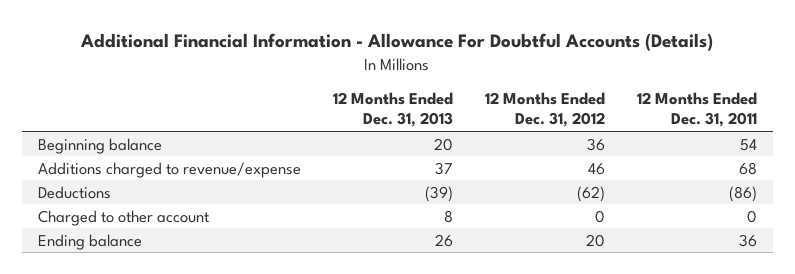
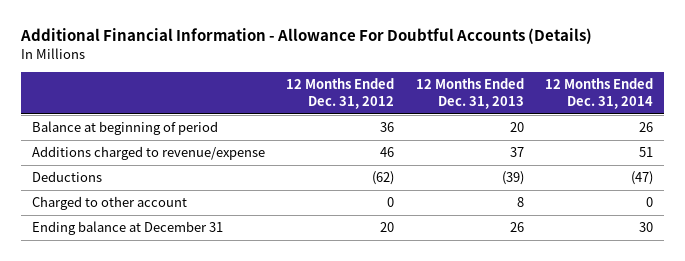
[637,91,758,128] 12 Months Ended Dec. 31, 2011 -> none
none -> [545,78,654,109] 12 Months Ended Dec. 31, 2014
[37,137,162,154] Beginning balance -> [31,121,218,136] Balance at beginning of period
[37,233,142,250] Ending balance -> [31,221,223,236] Ending balance at December 31

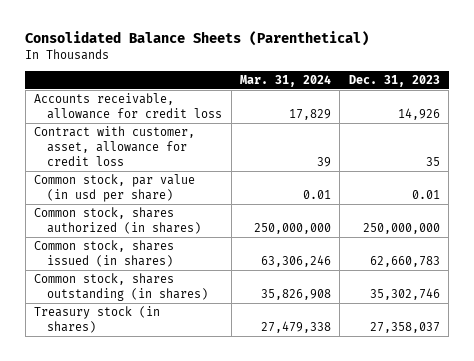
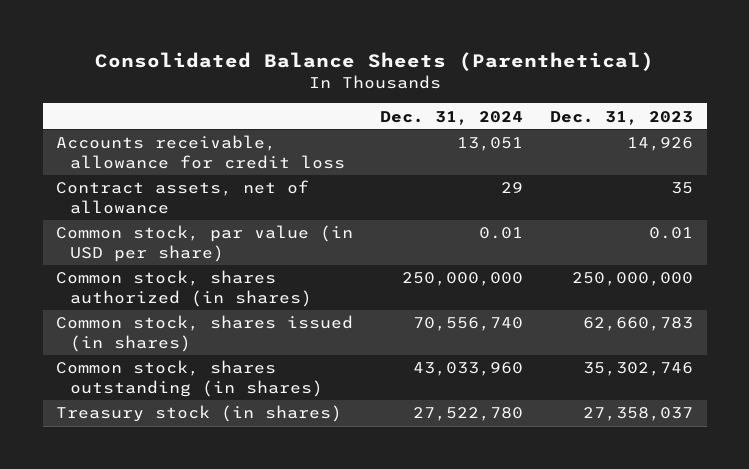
[240,74,332,87] Mar. 31, 2024 -> none
none -> [380,110,524,125] Dec. 31, 2024
[34,126,196,167] Contract with customer, asset, allowance for credit loss -> [56,180,310,214] Contract assets, net of allowance
[34,174,196,203] Common stock, par value (in usd per share) -> [56,225,354,262] Common stock, par value (in USD per share)

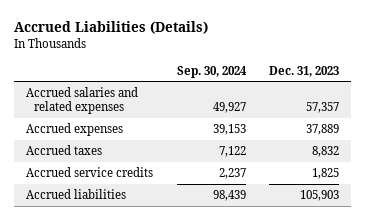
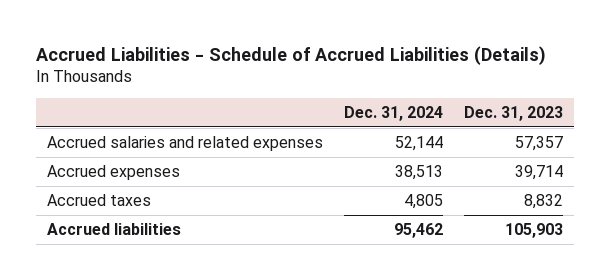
[14,21,209,35] Accrued Liabilities (Details) -> [36,45,547,65] Accrued Liabilities - Schedule of Accrued Liabilities (Details)
[176,65,247,78] Sep. 30, 2024 -> none
none -> [343,105,443,121] Dec. 31, 2024
[306,123,340,135] 37,889 -> [515,165,564,181] 39,714
[25,166,153,177] Accrued service credits -> none

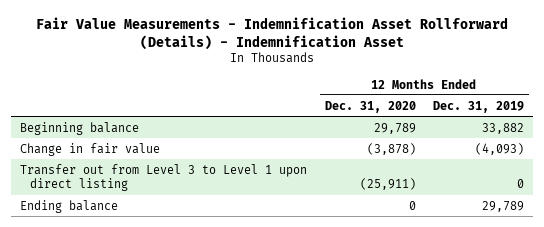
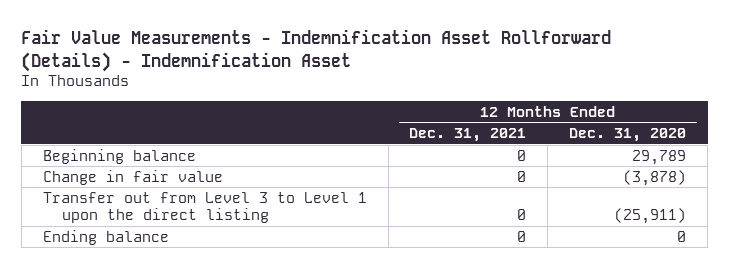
[433,100,525,113] Dec. 31, 2019 -> none
none -> [409,128,527,143] Dec. 31, 2021
[19,163,307,192] Transfer out from Level 3 to Level 1 upon direct listing -> [42,191,367,224] Transfer out from Level 3 to Level 1 upon the direct listing

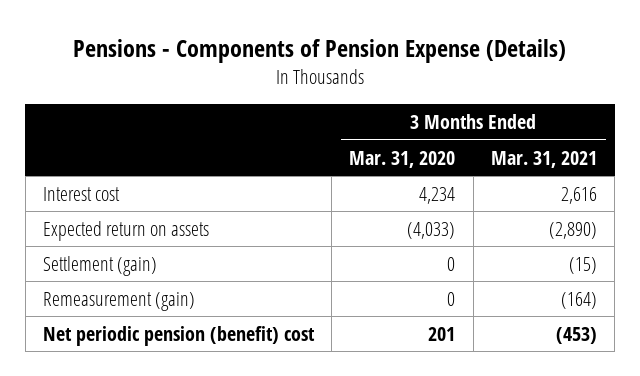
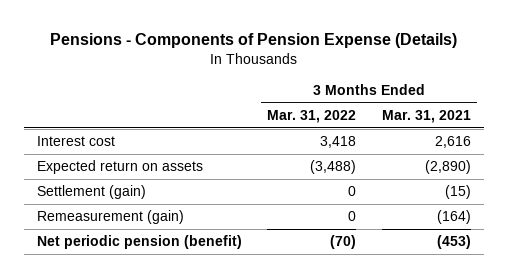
[349,150,456,168] Mar. 31, 2020 -> none
none -> [267,110,357,124] Mar. 31, 2022
[42,325,315,346] Net periodic pension (benefit) cost -> [36,235,242,250] Net periodic pension (benefit)

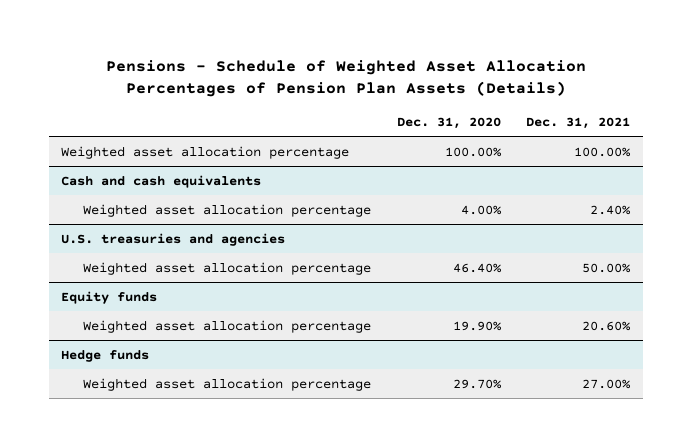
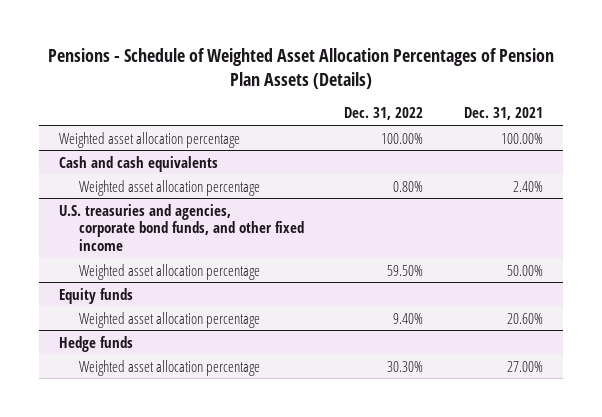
[396,116,501,129] Dec. 31, 2020 -> none
none -> [344,107,424,121] Dec. 31, 2022
[61,232,286,246] U.S. treasuries and agencies -> [59,203,304,252] U.S. treasuries and agencies, corporate bond funds, and other fixed income

